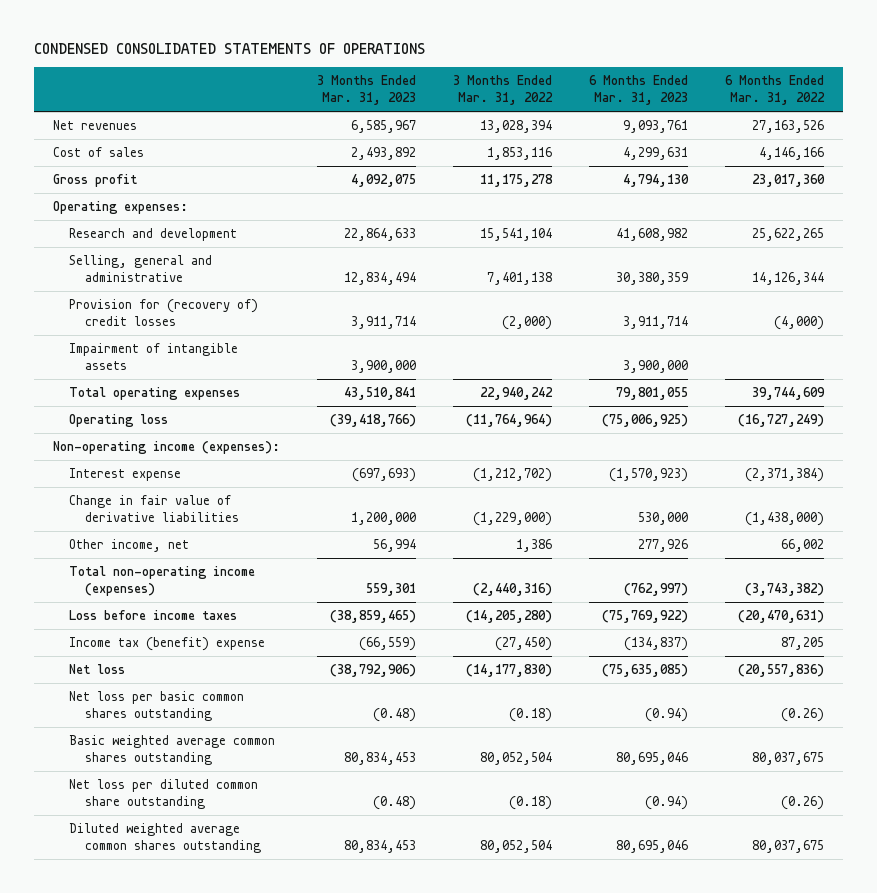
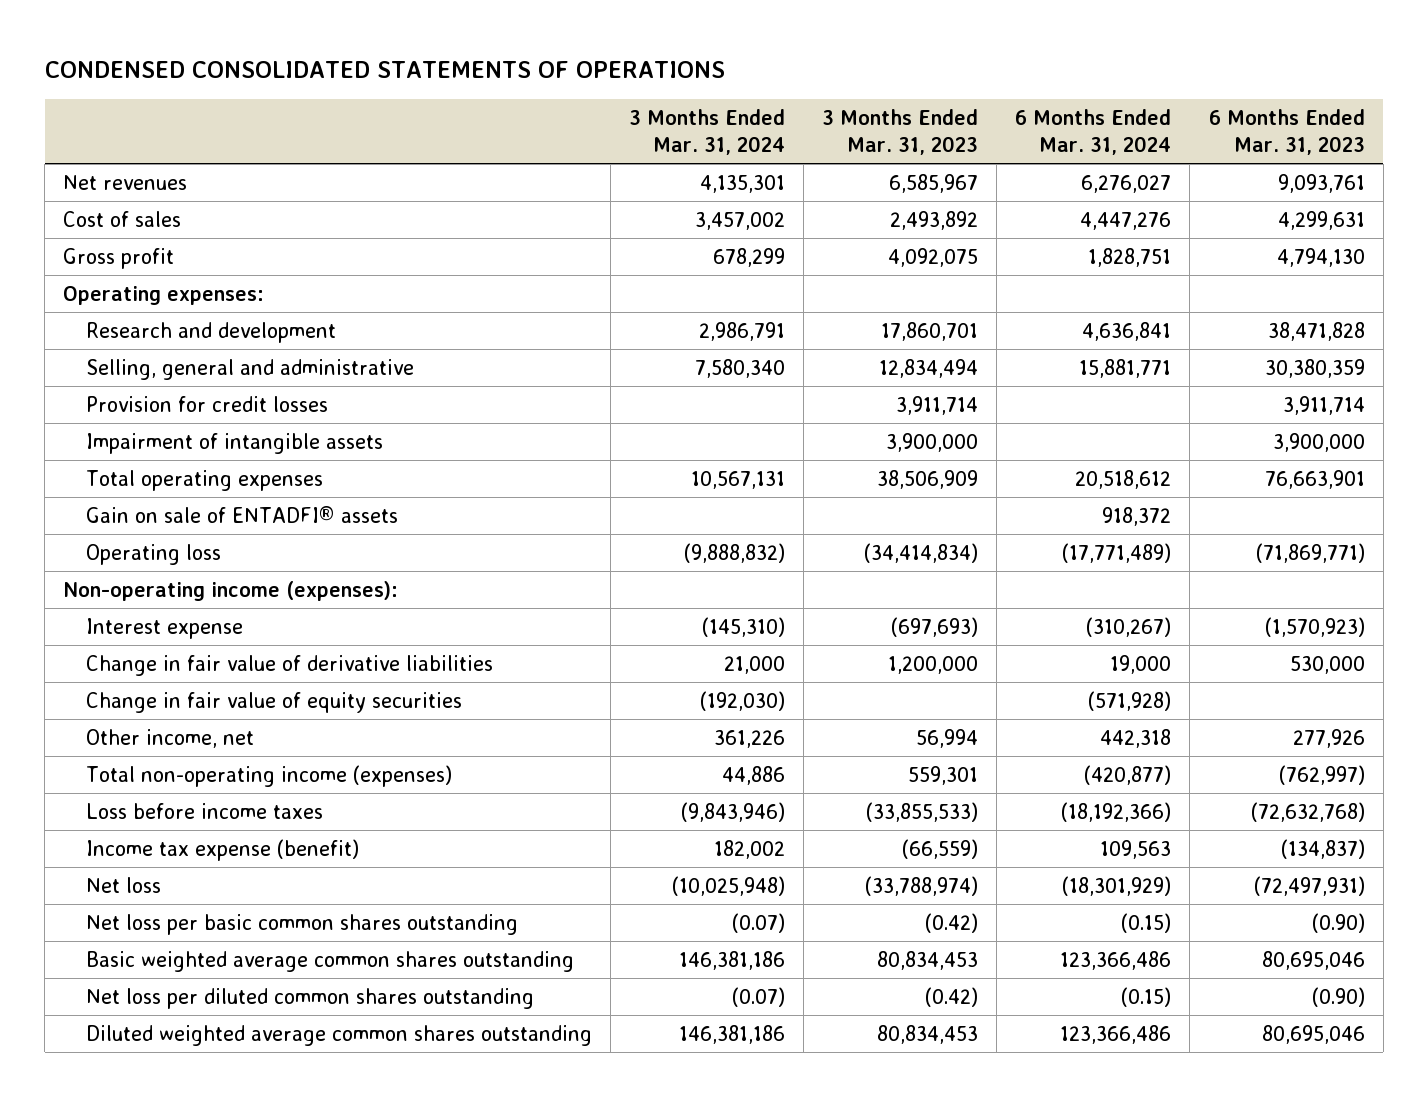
[452,75,553,106] 3 Months Ended Mar. 31, 2022 -> none
[725,75,826,106] 6 Months Ended Mar. 31, 2022 -> none
none -> [628,108,785,155] 3 Months Ended Mar. 31, 2024
none -> [1015,108,1172,155] 6 Months Ended Mar. 31, 2024
[343,227,416,241] 22,864,633 -> [881,321,979,341] 17,860,701
[616,227,689,241] 41,608,982 -> [1267,321,1365,341] 38,471,828
[68,298,258,326] Provision for (recovery of) credit losses -> [85,395,328,412] Provision for credit losses
[343,386,416,400] 43,510,841 -> [877,469,979,489] 38,506,909
[616,386,689,400] 79,801,055 -> [1264,469,1365,489] 76,663,901
none -> [85,505,398,523] Gain on sale of ENTADFI® assets
[329,413,416,427] (39,418,766) -> [864,542,979,563] (34,414,834)
[602,413,689,427] (75,006,925) -> [1255,542,1365,563] (71,869,771)
none -> [85,691,462,713] Change in fair value of equity securities
[329,609,416,623] (38,859,465) -> [866,801,979,822] (33,855,533)
[602,609,689,623] (75,769,922) -> [1250,801,1365,822] (72,632,768)
[68,636,265,651] Income tax (benefit) expense -> [85,838,359,861] Income tax expense (benefit)
[329,663,416,677] (38,792,906) -> [865,875,979,896] (33,788,974)
[602,663,689,677] (75,635,085) -> [1253,875,1365,896] (72,497,931)
[372,707,416,722] (0.48) -> [925,912,979,933] (0.42)
[645,707,689,722] (0.94) -> [1311,912,1365,933] (0.90)
[68,778,258,809] Net loss per diluted common share outstanding -> [85,987,534,1009] Net loss per diluted common shares outstanding
[372,795,416,810] (0.48) -> [925,986,979,1007] (0.42)
[645,795,689,810] (0.94) -> [1311,986,1365,1007] (0.90)

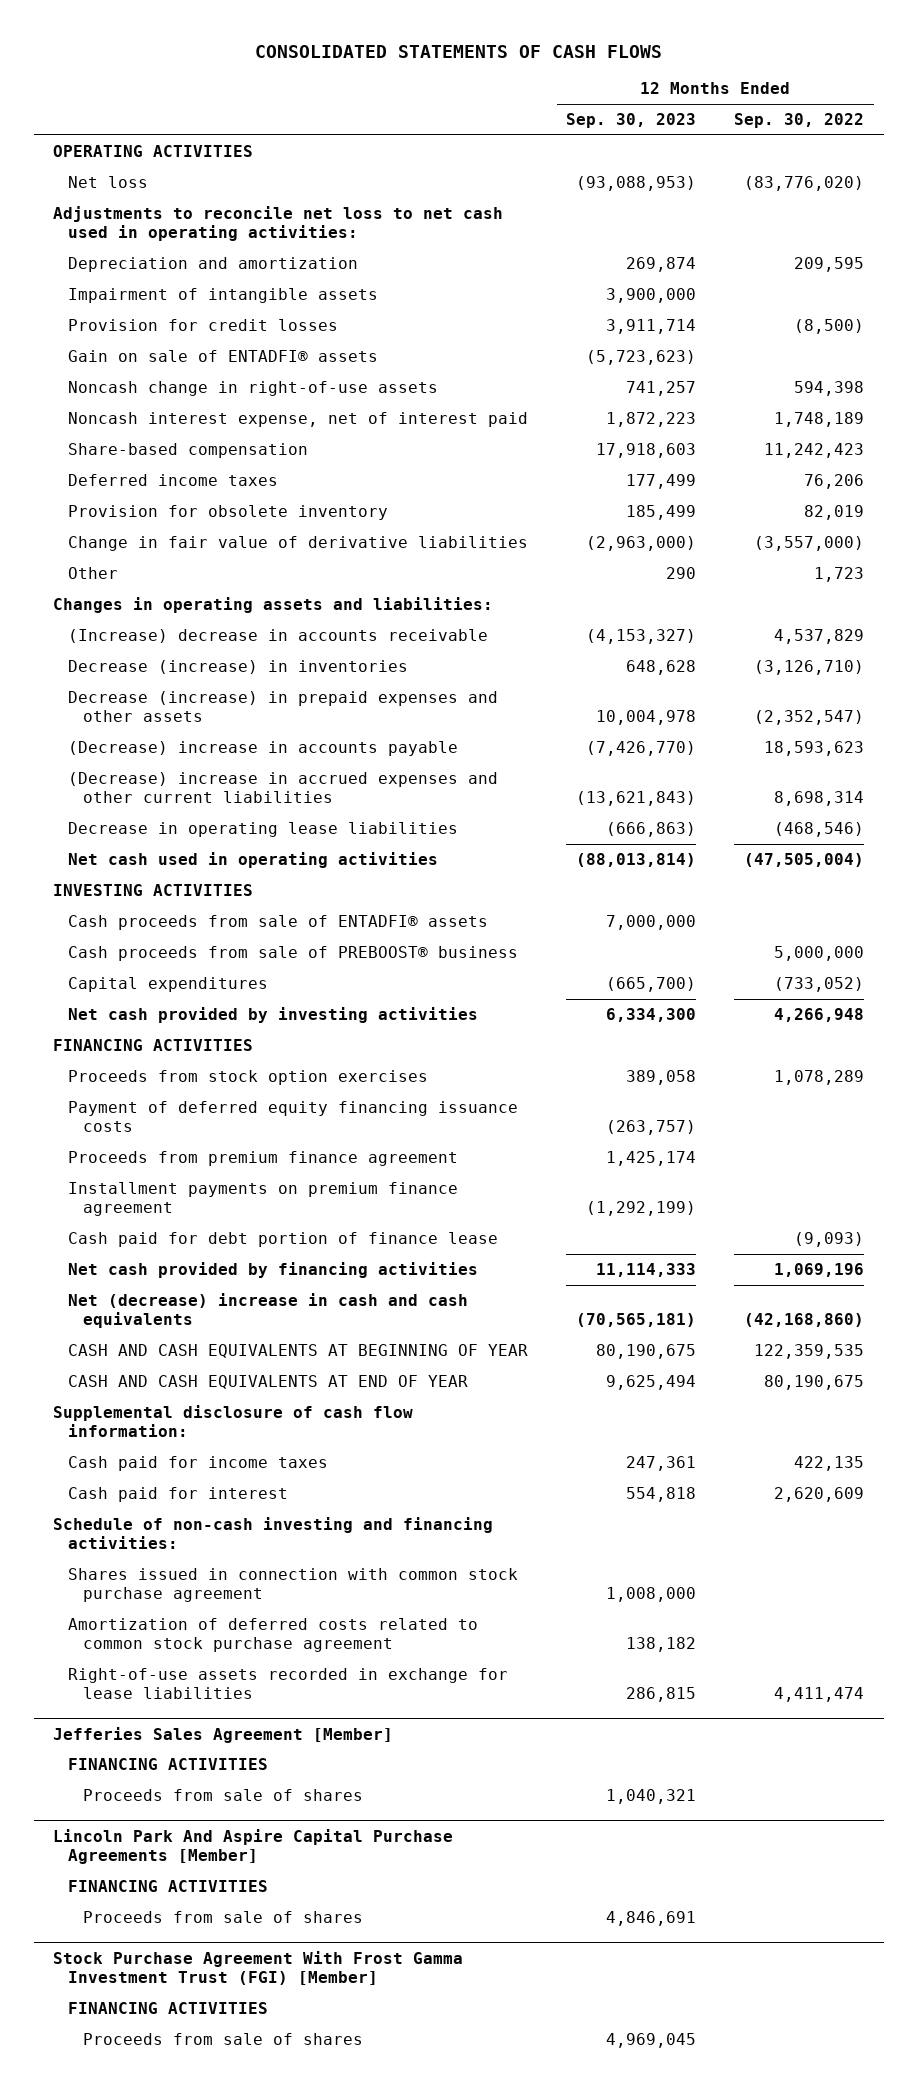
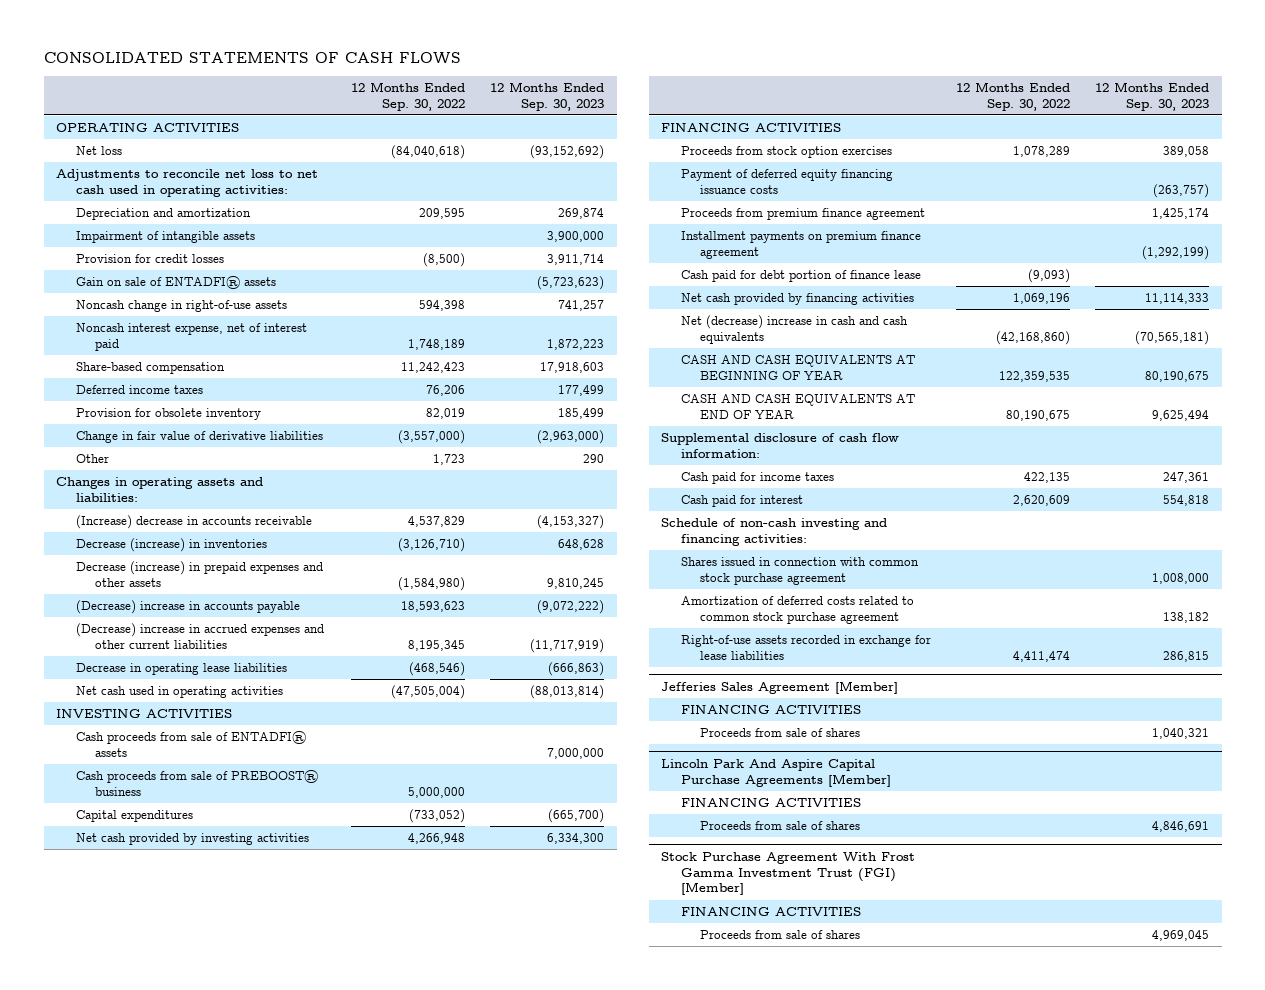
[576,175,697,191] (93,088,953) -> [530,144,605,159] (93,152,692)
[744,175,865,191] (83,776,020) -> [390,144,465,159] (84,040,618)
[596,710,697,726] 10,004,978 -> [547,577,605,589] 9,810,245
[754,710,865,726] (2,352,547) -> [397,576,465,591] (1,584,980)
[586,740,697,756] (7,426,770) -> [537,599,605,614] (9,072,222)
[576,791,697,807] (13,621,843) -> [530,638,605,653] (11,717,919)
[774,791,865,807] 8,698,314 -> [407,639,465,651] 8,195,345

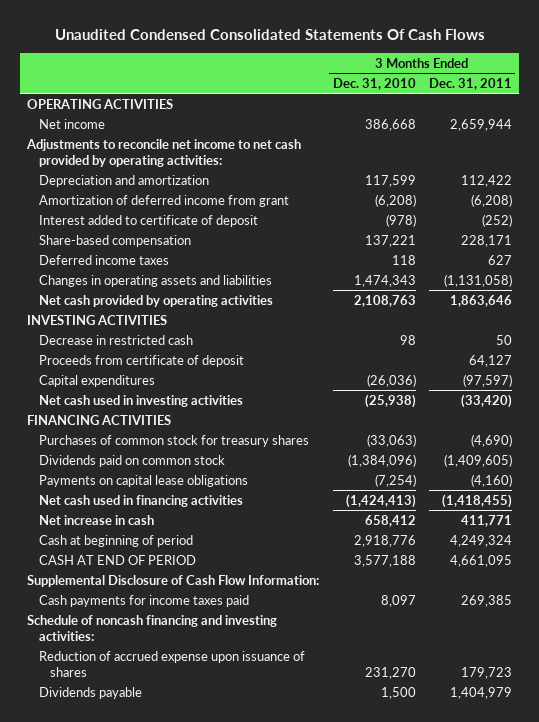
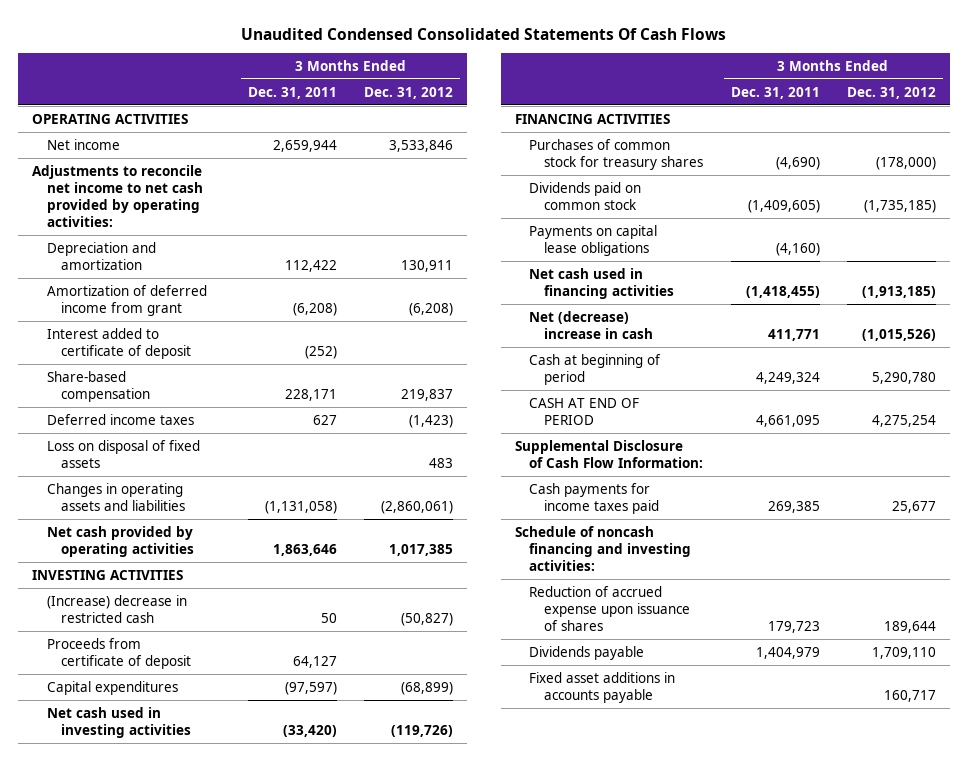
[332,77,416,90] Dec. 31, 2010 -> none
none -> [364,86,454,99] Dec. 31, 2012
none -> [46,439,200,468] Loss on disposal of fixed assets
[38,334,193,345] Decrease in restricted cash -> [46,594,187,623] (Increase) decrease in restricted cash
[38,514,154,525] Net increase in cash -> [529,310,653,339] Net (decrease) increase in cash
none -> [529,671,676,703] Fixed asset additions in accounts payable

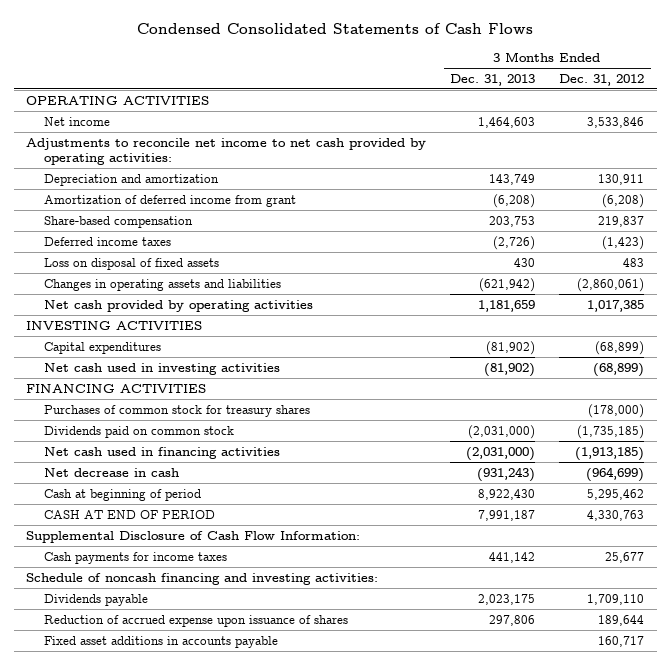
[241,27,727,40] Unaudited Condensed Consolidated Statements Of Cash Flows -> [137,23,534,35] Condensed Consolidated Statements of Cash Flows
[247,86,337,99] Dec. 31, 2011 -> none
none -> [450,74,536,87] Dec. 31, 2013
[46,327,192,359] Interest added to certificate of deposit -> none
[46,594,187,623] (Increase) decrease in restricted cash -> none
[46,637,192,669] Proceeds from certificate of deposit -> none
[391,724,454,737] (119,726) -> [593,362,645,377] (68,899)
[529,224,658,256] Payments on capital lease obligations -> none
[529,310,653,339] Net (decrease) increase in cash -> [43,467,179,477] Net decrease in cash
[862,328,937,341] (1,015,526) -> [586,466,645,482] (964,699)
[872,371,937,384] 5,290,780 -> [587,488,645,500] 5,295,462
[872,414,937,427] 4,275,254 -> [587,509,645,521] 4,330,763
[529,482,659,514] Cash payments for income taxes paid -> [43,551,227,564] Cash payments for income taxes
[529,585,690,632] Reduction of accrued expense upon issuance of shares -> [43,614,348,627] Reduction of accrued expense upon issuance of shares

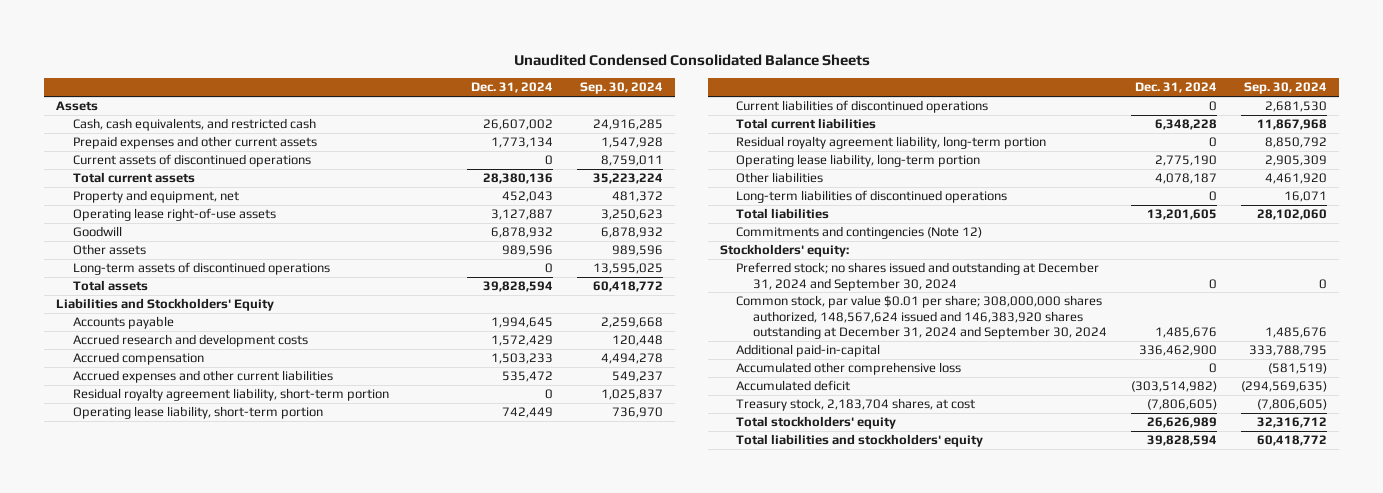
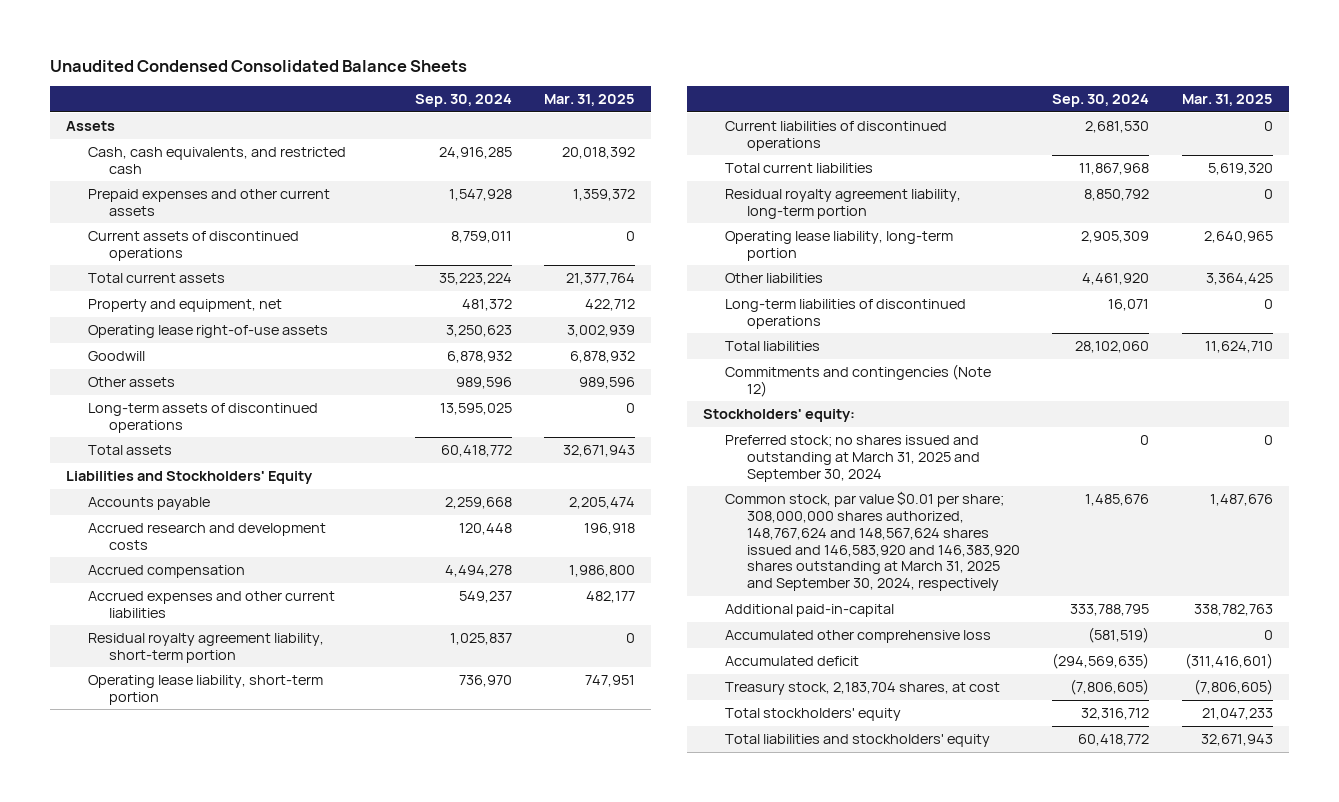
[471,82,554,94] Dec. 31, 2024 -> none
none -> [544,94,636,107] Mar. 31, 2025
[736,262,1100,291] Preferred stock; no shares issued and outstanding at December 31, 2024 and September 30, 2024 -> [725,435,980,482] Preferred stock; no shares issued and outstanding at March 31, 2025 and September 30, 2024
[736,295,1107,339] Common stock, par value $0.01 per share; 308,000,000 shares authorized, 148,567,624 issued and 146,383,920 shares outstanding at December 31, 2024 and September 30, 2024 -> [725,491,1020,592] Common stock, par value $0.01 per share; 308,000,000 shares authorized, 148,767,624 and 148,567,624 shares issued and 146,583,920 and 146,383,920 shares outstanding at March 31, 2025 and September 30, 2024, respectively

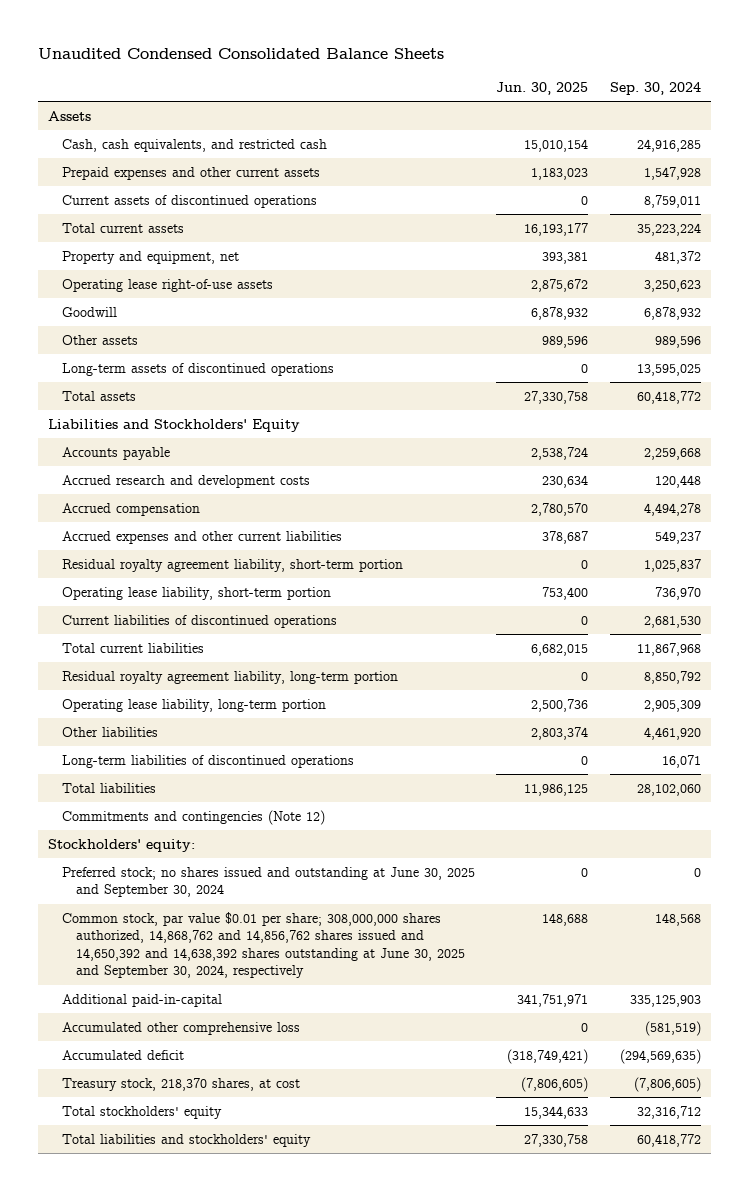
[544,94,636,107] Mar. 31, 2025 -> none
none -> [496,81,589,95] Jun. 30, 2025
[725,435,980,482] Preferred stock; no shares issued and outstanding at March 31, 2025 and September 30, 2024 -> [62,866,476,898] Preferred stock; no shares issued and outstanding at June 30, 2025 and September 30, 2024
[725,491,1020,592] Common stock, par value $0.01 per share; 308,000,000 shares authorized, 148,767,624 and 148,567,624 shares issued and 146,583,920 and 146,383,920 shares outstanding at March 31, 2025 and September 30, 2024, respectively -> [62,911,466,979] Common stock, par value $0.01 per share; 308,000,000 shares authorized, 14,868,762 and 14,856,762 shares issued and 14,650,392 and 14,638,392 shares outstanding at June 30, 2025 and September 30, 2024, respectively
[1085,494,1150,507] 1,485,676 -> [654,912,701,926] 148,568
[1070,604,1150,617] 333,788,795 -> [629,994,701,1007] 335,125,903
[725,682,1001,696] Treasury stock, 2,183,704 shares, at cost -> [62,1077,301,1091] Treasury stock, 218,370 shares, at cost

